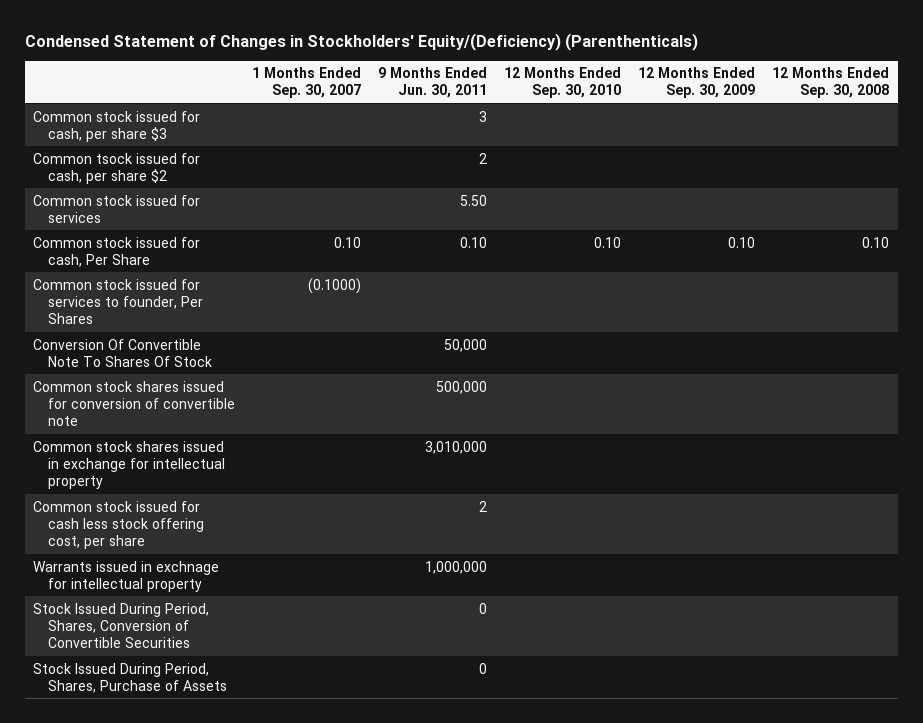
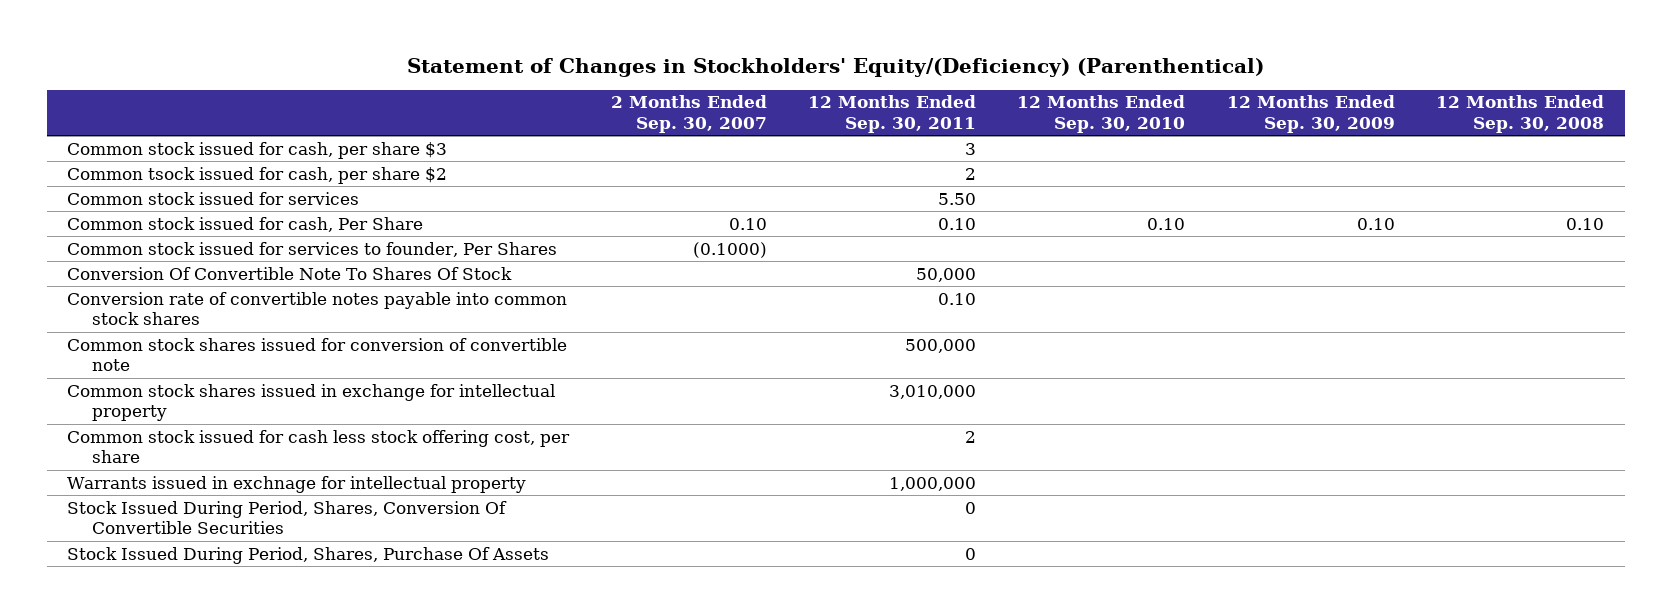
[24,32,698,51] Condensed Statement of Changes in Stockholders' Equity/(Deficiency) (Parenthenticals) -> [406,57,1264,77] Statement of Changes in Stockholders' Equity/(Deficiency) (Parenthentical)
[251,67,361,99] 1 Months Ended Sep. 30, 2007 -> none
[378,67,488,99] 9 Months Ended Jun. 30, 2011 -> none
none -> [610,95,767,134] 2 Months Ended Sep. 30, 2007
none -> [808,95,977,134] 12 Months Ended Sep. 30, 2011
none -> [67,291,568,326] Conversion rate of convertible notes payable into common stock shares
[33,602,210,648] Stock Issued During Period, Shares, Conversion of Convertible Securities -> [67,500,508,535] Stock Issued During Period, Shares, Conversion Of Convertible Securities
[33,662,227,693] Stock Issued During Period, Shares, Purchase of Assets -> [67,546,550,564] Stock Issued During Period, Shares, Purchase Of Assets

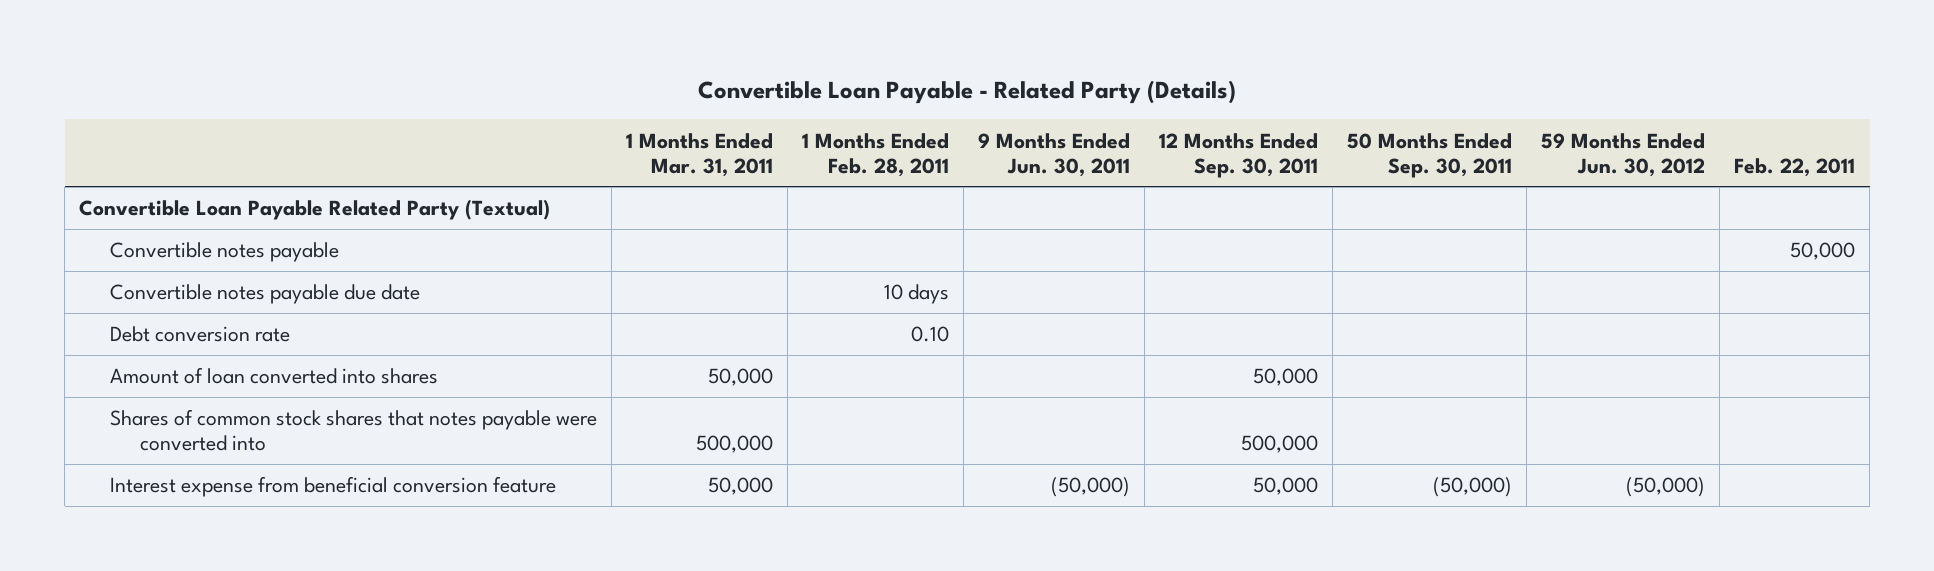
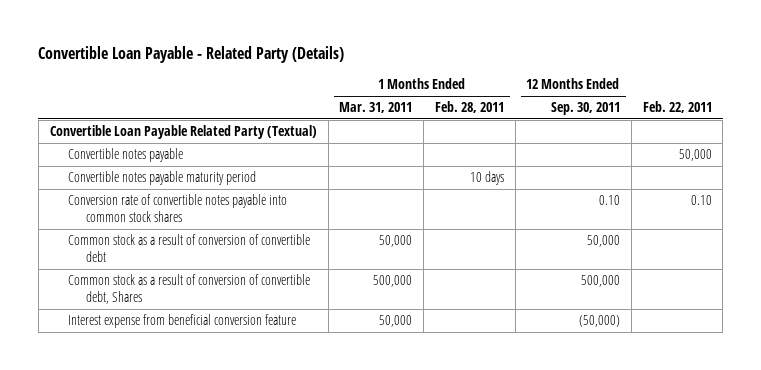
[977,132,1130,177] 9 Months Ended Jun. 30, 2011 -> none
[1347,132,1513,178] 50 Months Ended Sep. 30, 2011 -> none
[1541,132,1706,177] 59 Months Ended Jun. 30, 2012 -> none
[109,284,420,305] Convertible notes payable due date -> none
[109,326,290,343] Debt conversion rate -> none
none -> [67,171,256,186] Convertible notes payable maturity period
none -> [67,194,287,223] Conversion rate of convertible notes payable into common stock shares
[109,367,438,385] Amount of loan converted into shares -> [67,234,310,263] Common stock as a result of conversion of convertible debt
[109,409,597,452] Shares of common stock shares that notes payable were converted into -> [67,274,310,305] Common stock as a result of conversion of convertible debt, Shares
[1253,477,1319,496] 50,000 -> [578,315,620,328] (50,000)

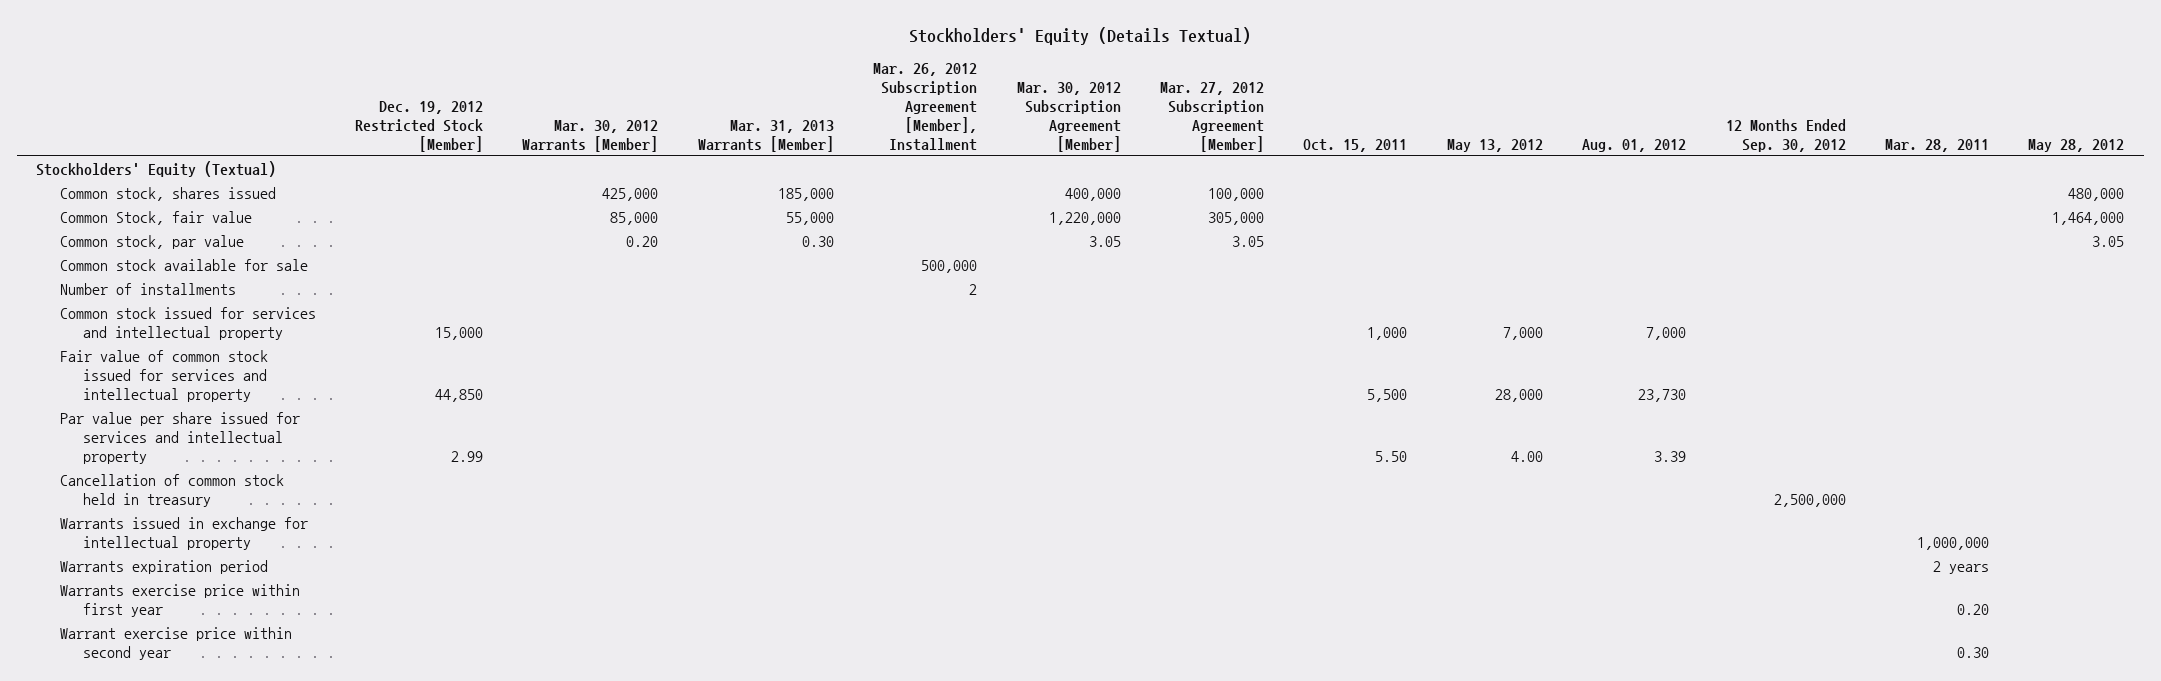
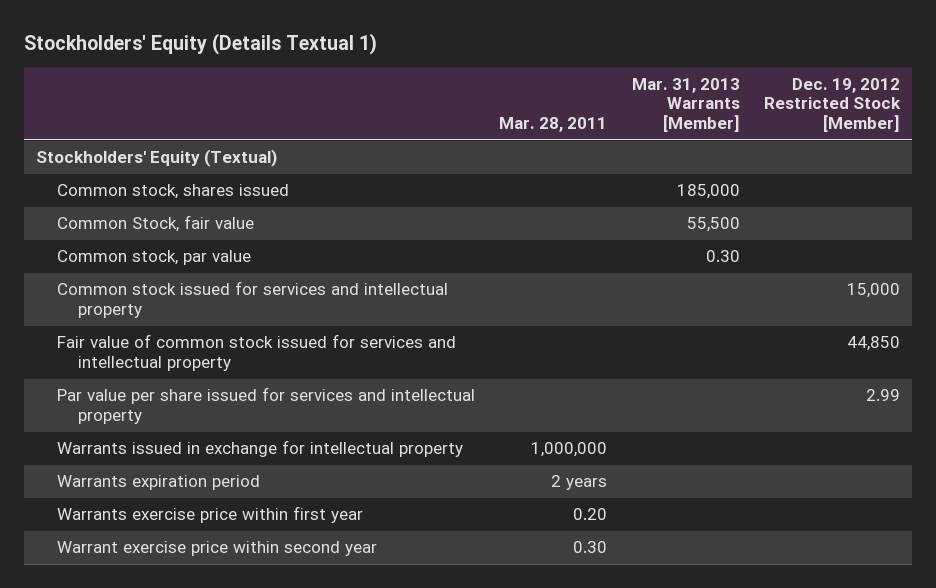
[909,26,1252,45] Stockholders' Equity (Details Textual) -> [24,33,378,56] Stockholders' Equity (Details Textual 1)
[522,119,659,152] Mar. 30, 2012 Warrants [Member] -> none
[873,63,978,151] Mar. 26, 2012 Subscription Agreement [Member], Installment -> none
[1016,82,1121,152] Mar. 30, 2012 Subscription Agreement [Member] -> none
[1160,82,1265,152] Mar. 27, 2012 Subscription Agreement [Member] -> none
[1303,138,1408,152] Oct. 15, 2011 -> none
[1446,138,1543,152] May 13, 2012 -> none
[1582,138,1687,152] Aug. 01, 2012 -> none
[1725,118,1846,152] 12 Months Ended Sep. 30, 2012 -> none
[2028,138,2125,152] May 28, 2012 -> none
[785,212,834,226] 55,000 -> [686,217,740,233] 55,500
[59,259,308,272] Common stock available for sale -> none
[59,283,236,296] Number of installments -> none
[59,474,284,507] Cancellation of common stock held in treasury -> none

